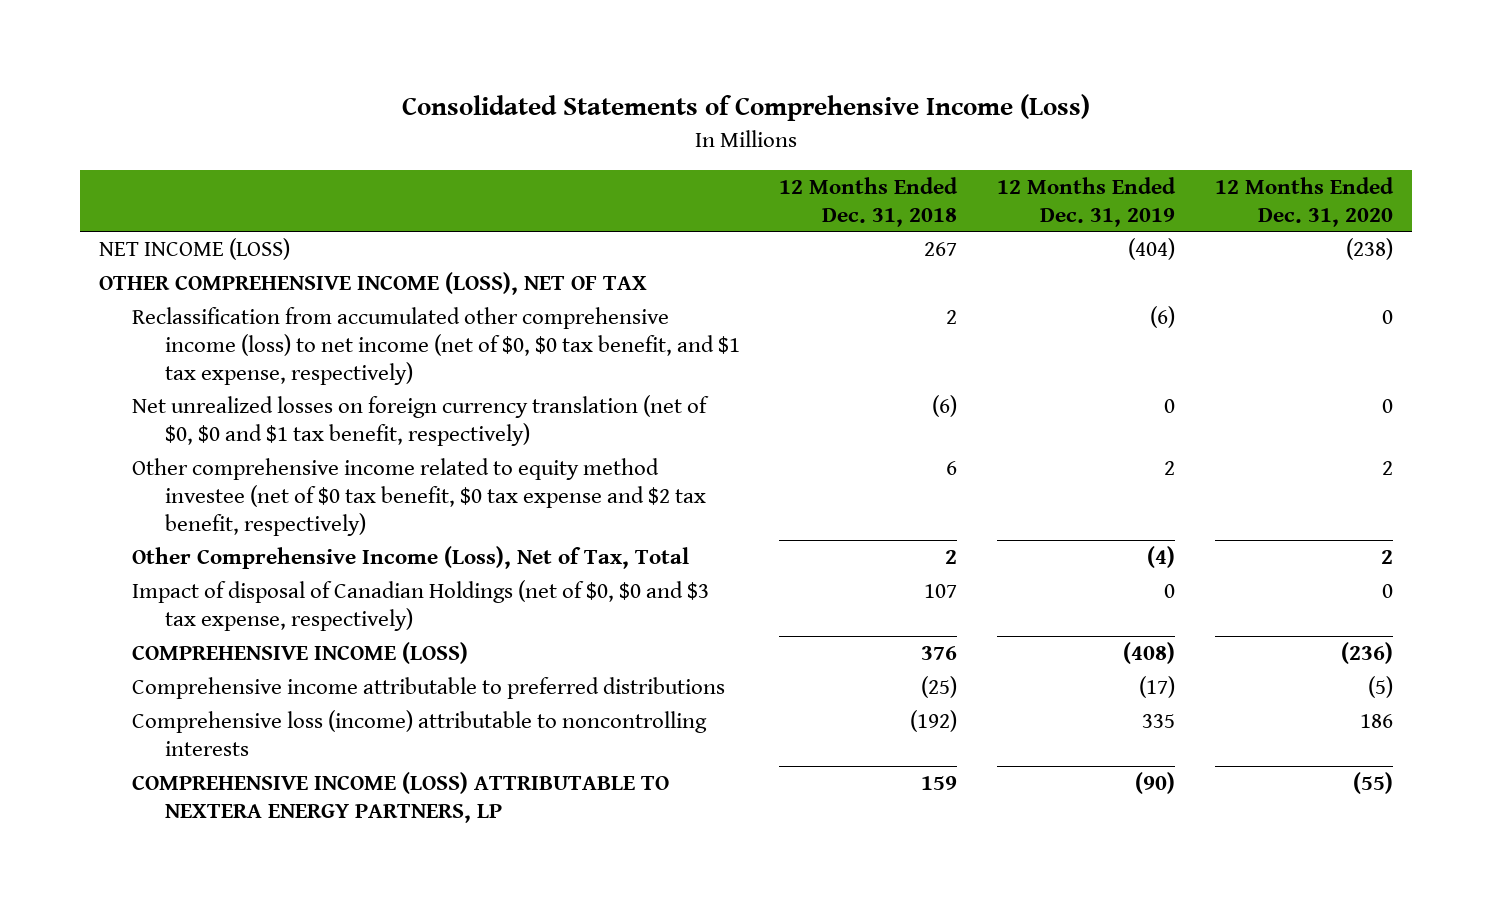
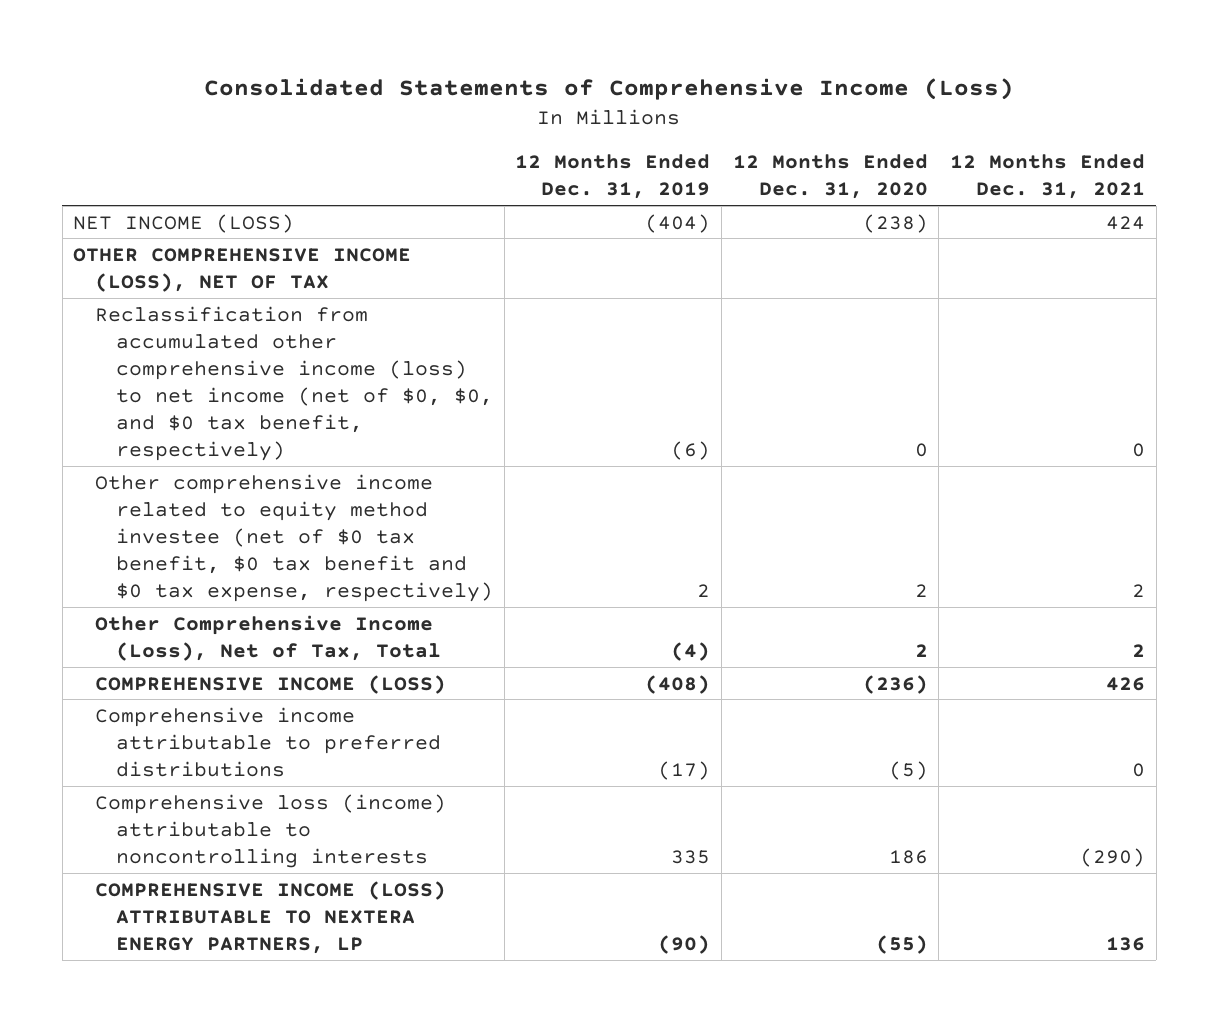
[779,176,959,227] 12 Months Ended Dec. 31, 2018 -> none
none -> [950,154,1146,200] 12 Months Ended Dec. 31, 2021
[131,395,709,446] Net unrealized losses on foreign currency translation (net of $0, $0 and $1 tax benefit, respectively) -> none
[131,307,740,385] Reclassification from accumulated other comprehensive income (loss) to net income (net of $0, $0 tax benefit, and $1 tax expense, respectively) -> [94,305,493,461] Reclassification from accumulated other comprehensive income (loss) to net income (net of $0, $0, and $0 tax benefit, respectively)
[131,458,706,536] Other comprehensive income related to equity method investee (net of $0 tax benefit, $0 tax expense and $2 tax benefit, respectively) -> [94,473,493,602] Other comprehensive income related to equity method investee (net of $0 tax benefit, $0 tax benefit and $0 tax expense, respectively)
[131,580,709,631] Impact of disposal of Canadian Holdings (net of $0, $0 and $3 tax expense, respectively) -> none

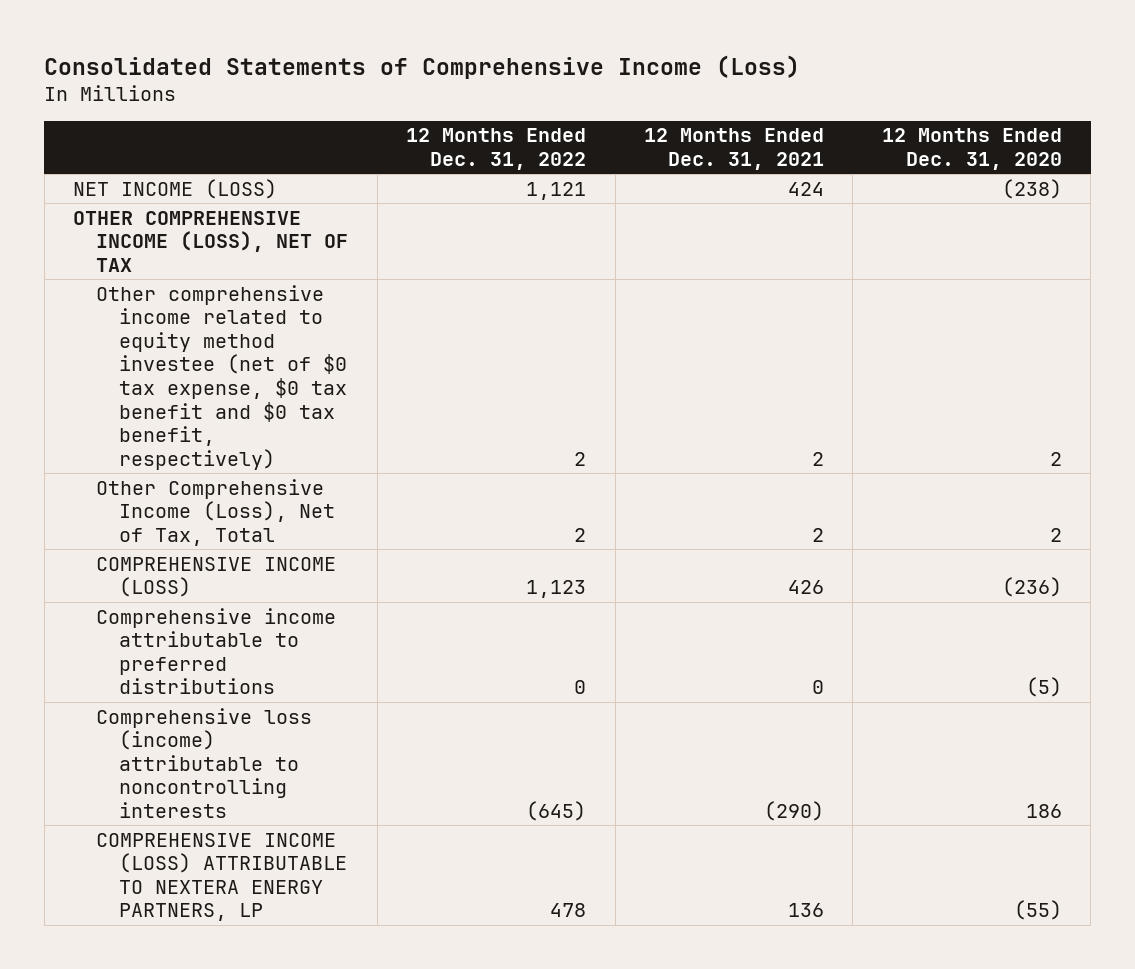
[515,154,711,200] 12 Months Ended Dec. 31, 2019 -> none
none -> [406,128,587,170] 12 Months Ended Dec. 31, 2022
[94,305,493,461] Reclassification from accumulated other comprehensive income (loss) to net income (net of $0, $0, and $0 tax benefit, respectively) -> none
[94,473,493,602] Other comprehensive income related to equity method investee (net of $0 tax benefit, $0 tax benefit and $0 tax expense, respectively) -> [96,284,348,470] Other comprehensive income related to equity method investee (net of $0 tax expense, $0 tax benefit and $0 tax benefit, respectively)

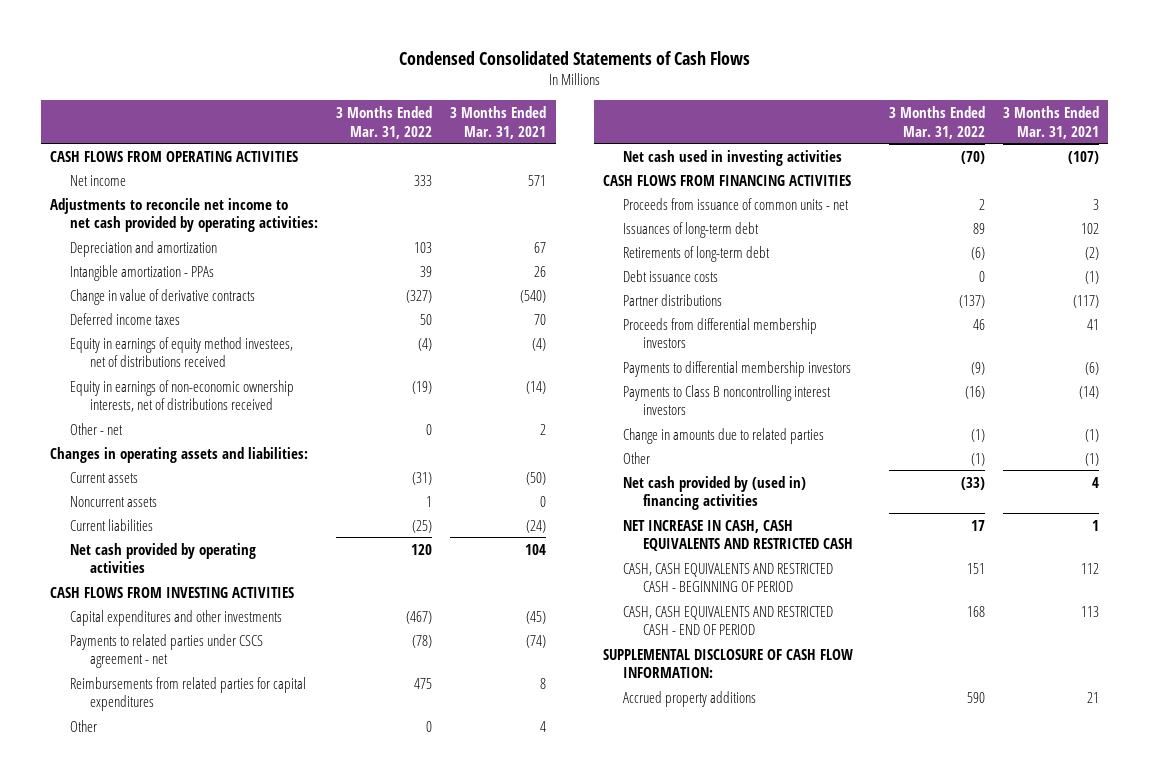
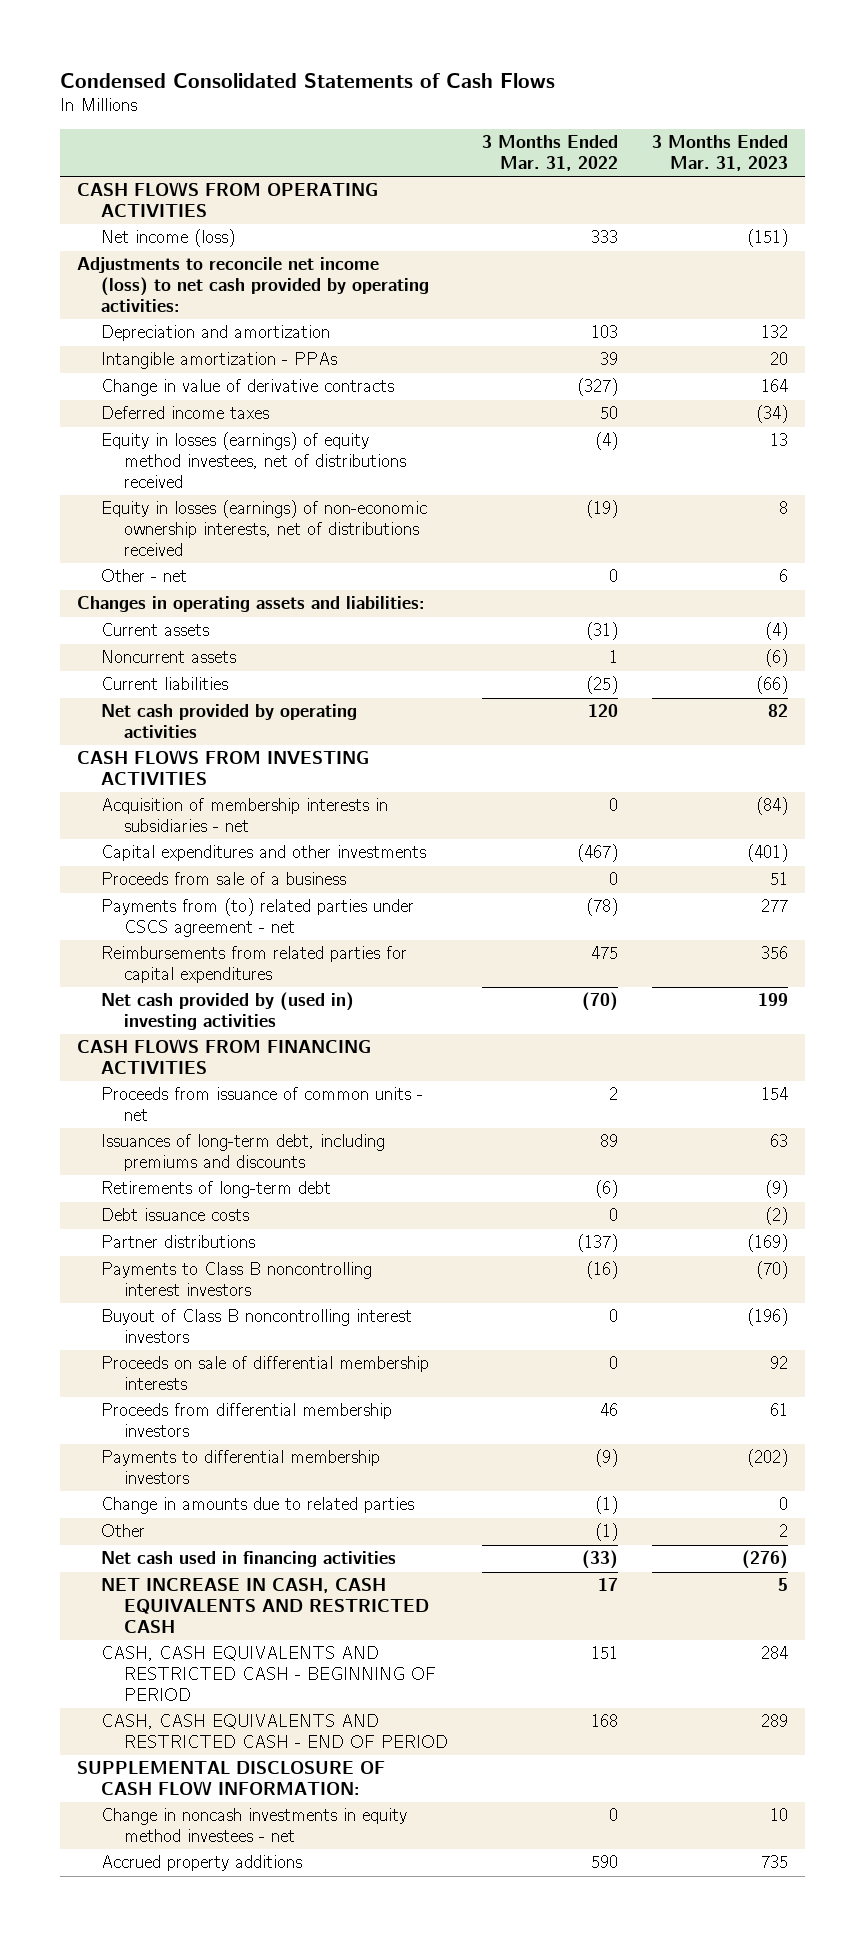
[450,105,547,139] 3 Months Ended Mar. 31, 2021 -> none
none -> [652,135,789,172] 3 Months Ended Mar. 31, 2023
[69,174,126,186] Net income -> [100,229,235,248] Net income (loss)
[50,197,318,233] Adjustments to reconcile net income to net cash provided by operating activities: -> [77,257,429,313] Adjustments to reconcile net income (loss) to net cash provided by operating activities:
[69,336,293,368] Equity in earnings of equity method investees, net of distributions received -> [100,432,407,489] Equity in losses (earnings) of equity method investees, net of distributions received
[69,379,294,413] Equity in earnings of non-economic ownership interests, net of distributions received -> [100,500,427,557] Equity in losses (earnings) of non-economic ownership interests, net of distributions received
none -> [100,798,388,833] Acquisition of membership interests in subsidiaries - net
none -> [100,872,346,886] Proceeds from sale of a business
[69,633,263,669] Payments to related parties under CSCS agreement - net -> [100,898,414,938] Payments from (to) related parties under CSCS agreement - net
[69,719,97,732] Other -> none
[622,149,842,166] Net cash used in investing activities -> [100,992,354,1031] Net cash provided by (used in) investing activities
[622,221,759,238] Issuances of long-term debt -> [100,1134,385,1172] Issuances of long-term debt, including premiums and discounts
[622,384,831,416] Payments to Class B noncontrolling interest investors -> [100,1262,372,1297] Payments to Class B noncontrolling interest investors
none -> [100,1309,412,1344] Buyout of Class B noncontrolling interest investors
none -> [100,1356,429,1391] Proceeds on sale of differential membership interests
[622,475,806,511] Net cash provided by (used in) financing activities -> [100,1551,396,1568] Net cash used in financing activities
none -> [100,1808,407,1843] Change in noncash investments in equity method investees - net

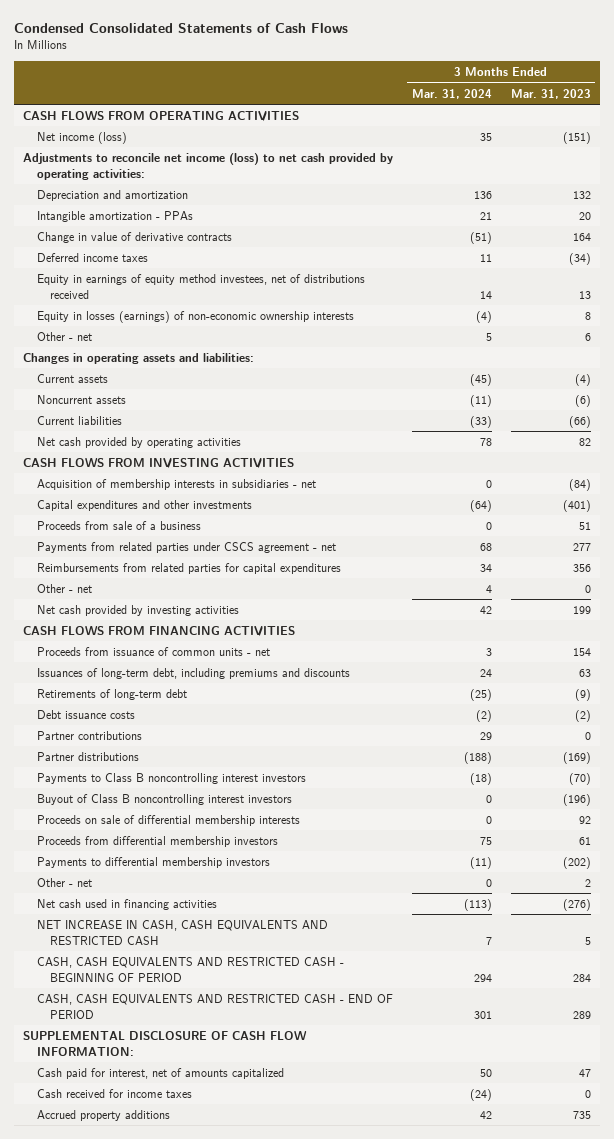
[482,135,619,172] 3 Months Ended Mar. 31, 2022 -> none
none -> [411,88,492,99] Mar. 31, 2024
[100,432,407,489] Equity in losses (earnings) of equity method investees, net of distributions received -> [36,273,365,299] Equity in earnings of equity method investees, net of distributions received
[100,500,427,557] Equity in losses (earnings) of non-economic ownership interests, net of distributions received -> [36,310,354,323] Equity in losses (earnings) of non-economic ownership interests
[100,898,414,938] Payments from (to) related parties under CSCS agreement - net -> [36,541,336,553] Payments from related parties under CSCS agreement - net
none -> [36,583,92,593] Other - net
[100,992,354,1031] Net cash provided by (used in) investing activities -> [36,604,239,616] Net cash provided by investing activities
none -> [36,730,142,740] Partner contributions
[100,1497,414,1515] Change in amounts due to related parties -> none
[100,1524,145,1538] Other -> [36,877,92,887] Other - net
[100,1808,407,1843] Change in noncash investments in equity method investees - net -> none
none -> [36,1067,284,1079] Cash paid for interest, net of amounts capitalized
none -> [36,1088,192,1098] Cash received for income taxes

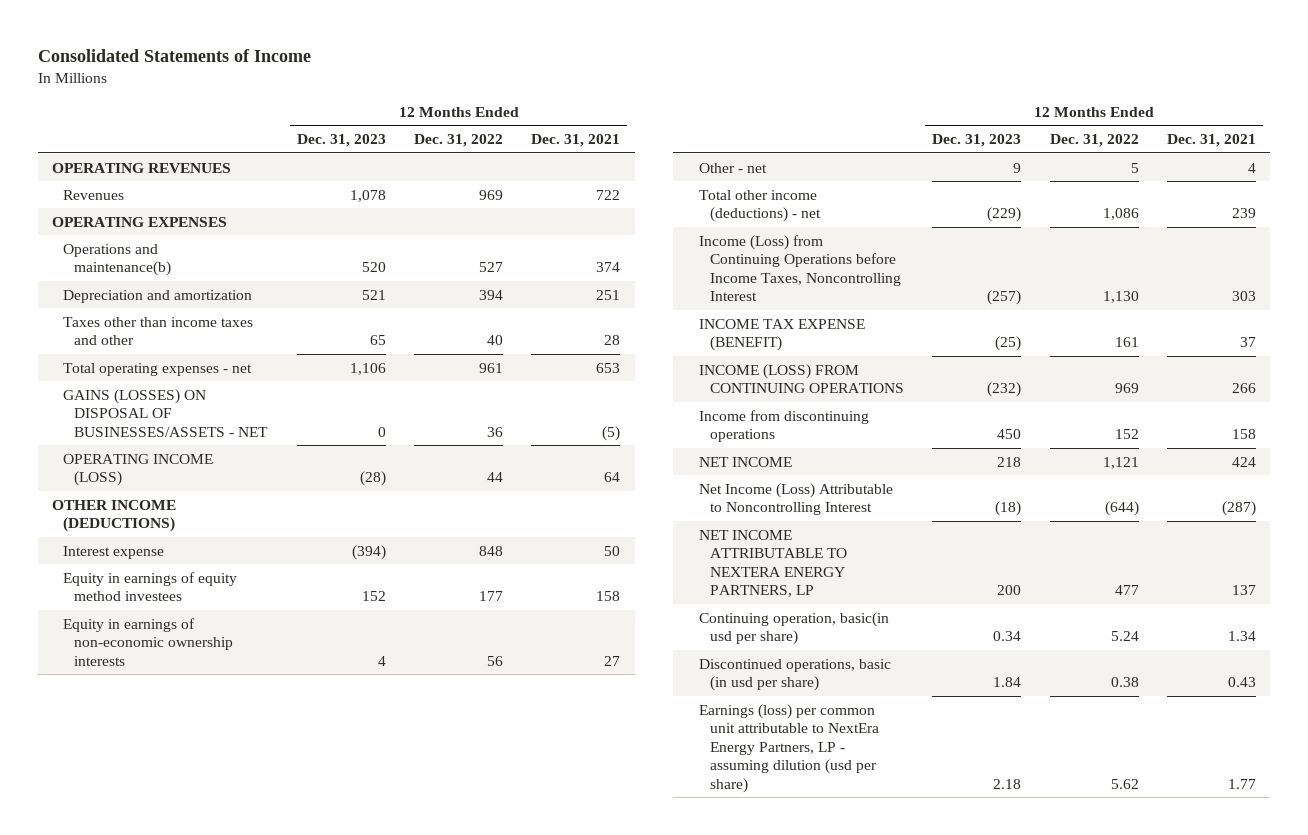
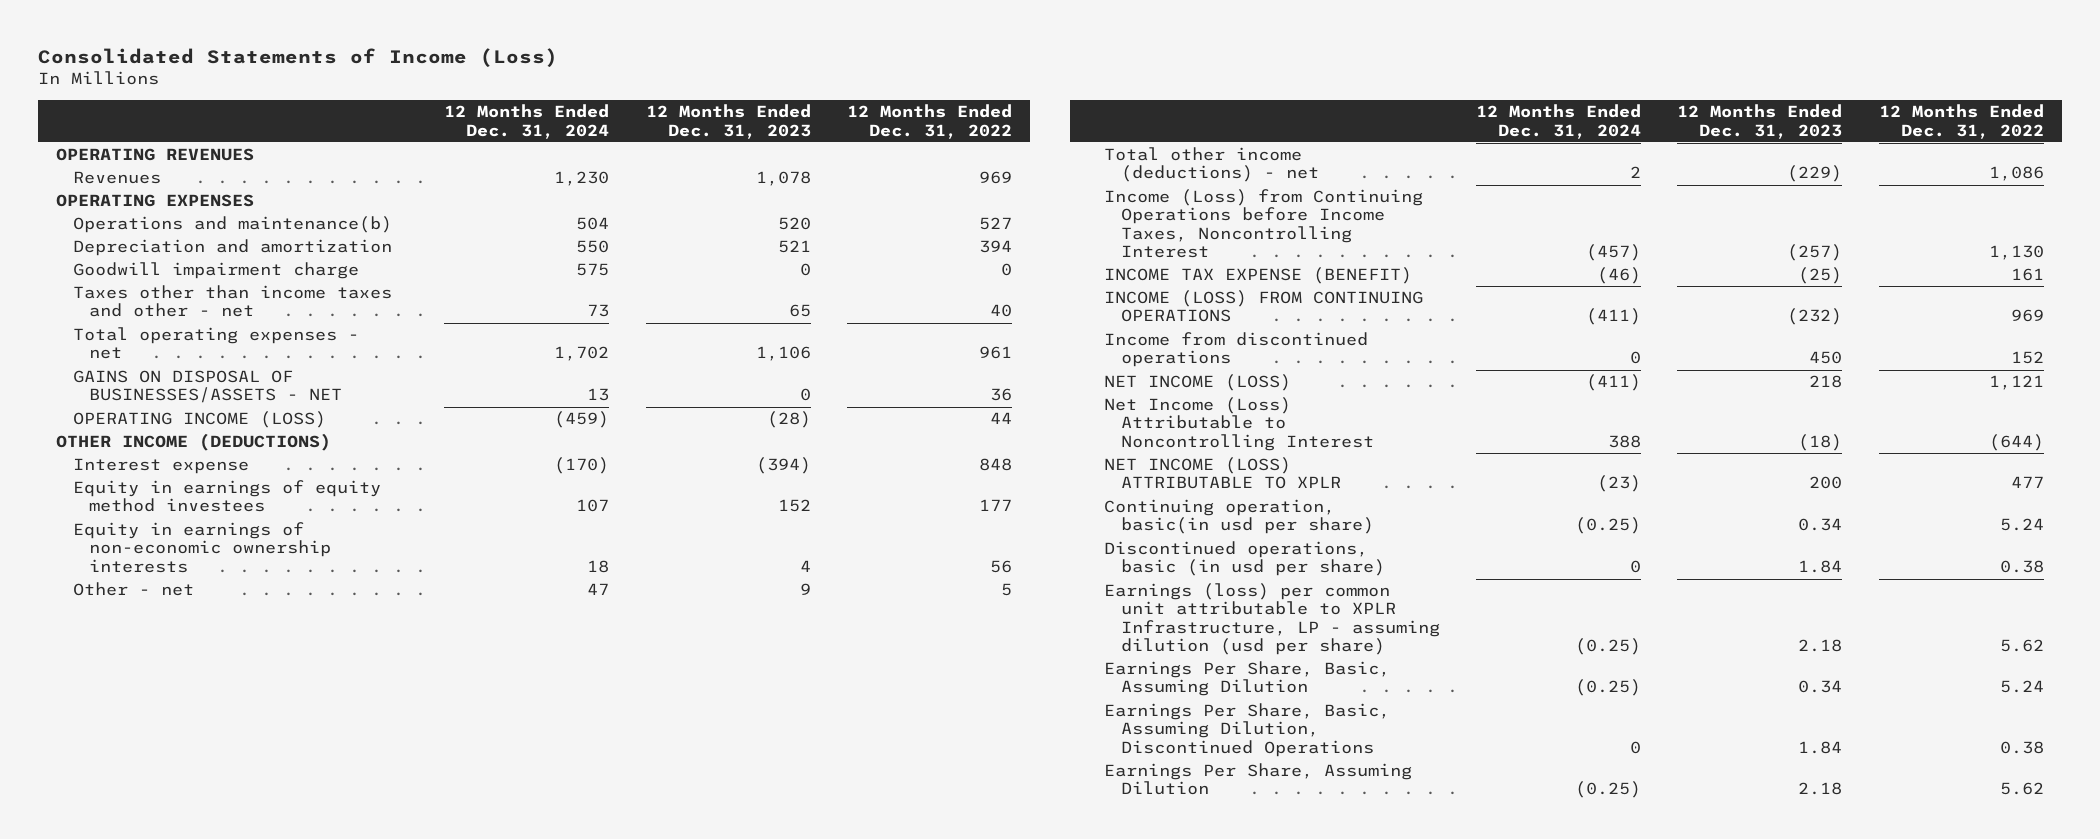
[37,48,311,62] Consolidated Statements of Income -> [38,47,559,67] Consolidated Statements of Income (Loss)
[531,134,621,148] Dec. 31, 2021 -> none
none -> [444,104,610,139] 12 Months Ended Dec. 31, 2024
none -> [72,262,359,280] Goodwill impairment charge
[63,316,254,346] Taxes other than income taxes and other -> [72,285,392,318] Taxes other than income taxes and other - net
[63,388,269,437] GAINS (LOSSES) ON DISPOSAL OF BUSINESSES/ASSETS - NET -> [72,370,343,404] GAINS ON DISPOSAL OF BUSINESSES/ASSETS - NET
[698,409,869,443] Income from discontinuing operations -> [1104,332,1369,368] Income from discontinued operations
[698,456,792,467] NET INCOME -> [1104,374,1292,392] NET INCOME (LOSS)
[698,529,848,598] NET INCOME ATTRIBUTABLE TO NEXTERA ENERGY PARTNERS, LP -> [1104,457,1341,490] NET INCOME (LOSS) ATTRIBUTABLE TO XPLR
[698,703,880,793] Earnings (loss) per common unit attributable to NextEra Energy Partners, LP - assuming dilution (usd per share) -> [1104,583,1440,656] Earnings (loss) per common unit attributable to XPLR Infrastructure, LP - assuming dilution (usd per share)
none -> [1104,661,1391,697] Earnings Per Share, Basic, Assuming Dilution
none -> [1104,703,1391,757] Earnings Per Share, Basic, Assuming Dilution, Discontinued Operations
none -> [1104,763,1413,796] Earnings Per Share, Assuming Dilution

